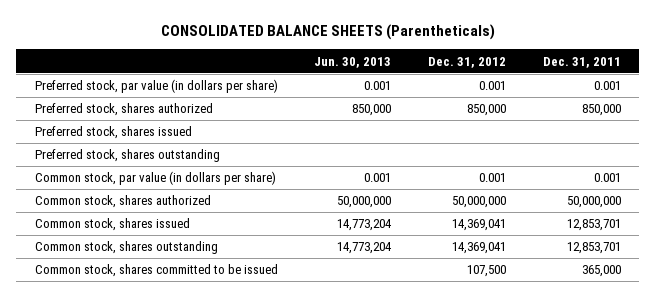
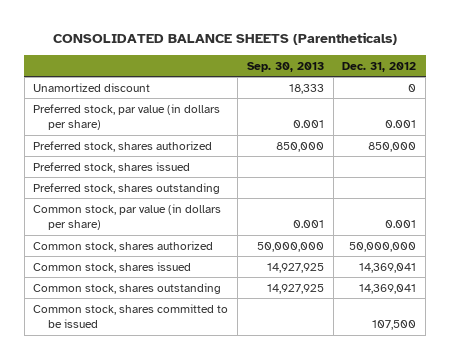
[314,56,392,68] Jun. 30, 2013 -> none
[542,56,621,68] Dec. 31, 2011 -> none
none -> [246,61,324,72] Sep. 30, 2013
none -> [33,82,151,92] Unamortized discount

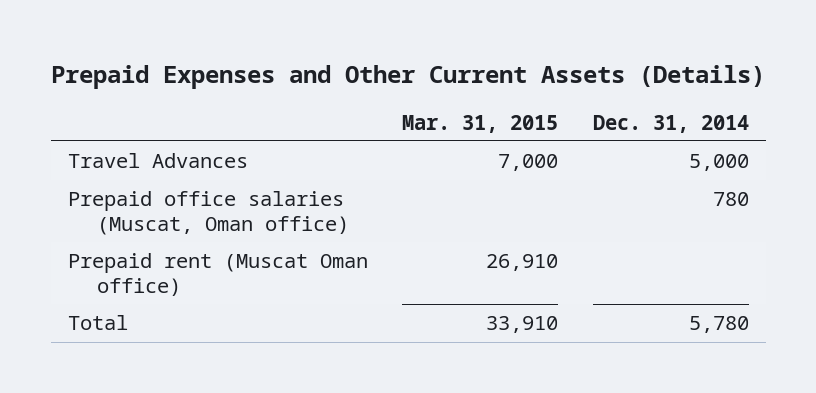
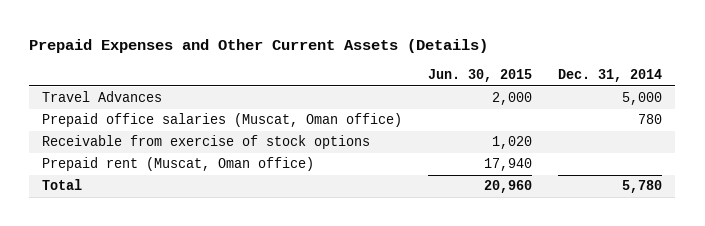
[402,114,559,133] Mar. 31, 2015 -> none
none -> [428,69,533,83] Jun. 30, 2015
none -> [42,135,371,150] Receivable from exercise of stock options
[67,253,368,296] Prepaid rent (Muscat Oman office) -> [42,157,315,172] Prepaid rent (Muscat, Oman office)

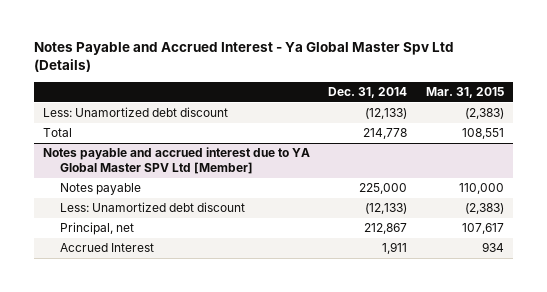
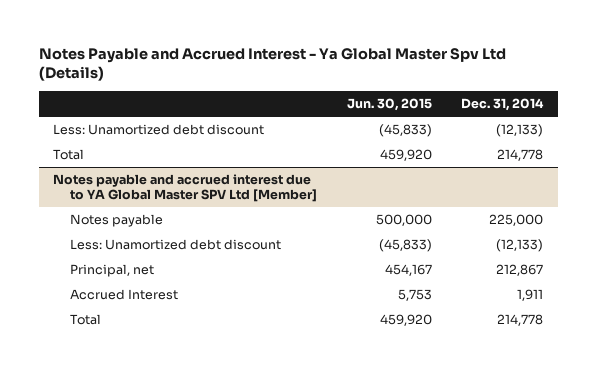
[425,87,504,99] Mar. 31, 2015 -> none
none -> [346,98,432,112] Jun. 30, 2015
none -> [70,314,102,326] Total

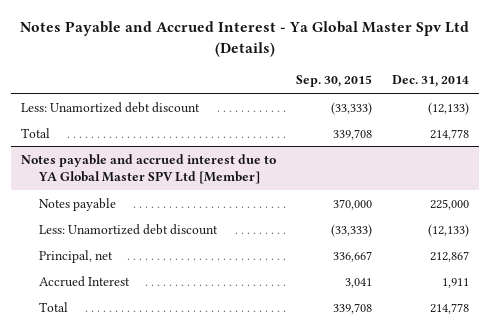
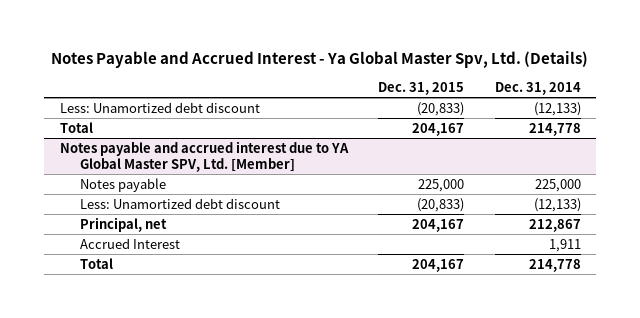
[19,21,469,58] Notes Payable and Accrued Interest - Ya Global Master Spv Ltd (Details) -> [51,51,589,69] Notes Payable and Accrued Interest - Ya Global Master Spv, Ltd. (Details)
[295,75,372,88] Sep. 30, 2015 -> none
none -> [378,82,465,96] Dec. 31, 2015
[21,153,277,184] Notes payable and accrued interest due to YA Global Master SPV Ltd [Member] -> [59,140,349,172] Notes payable and accrued interest due to YA Global Master SPV, Ltd. [Member]

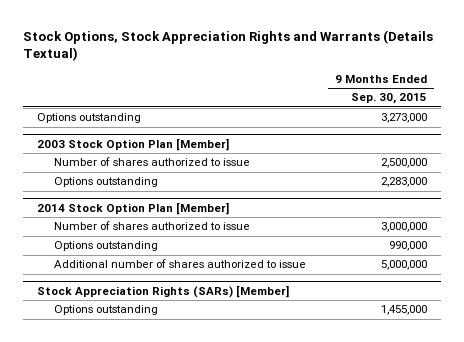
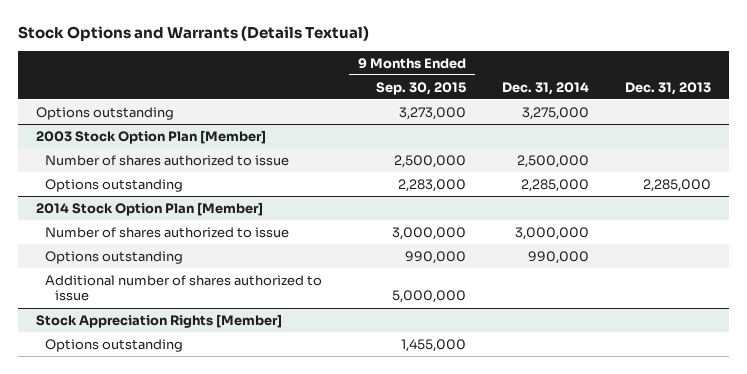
[23,29,434,62] Stock Options, Stock Appreciation Rights and Warrants (Details Textual) -> [18,26,370,42] Stock Options and Warrants (Details Textual)
none -> [501,81,589,95] Dec. 31, 2014
none -> [624,81,711,95] Dec. 31, 2013
[37,284,290,298] Stock Appreciation Rights (SARs) [Member] -> [36,313,283,328] Stock Appreciation Rights [Member]

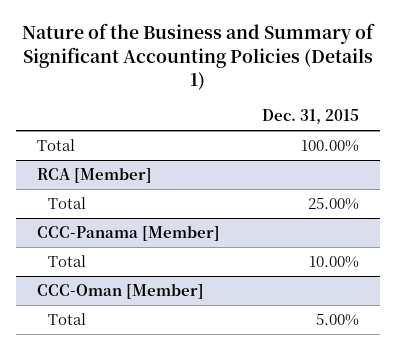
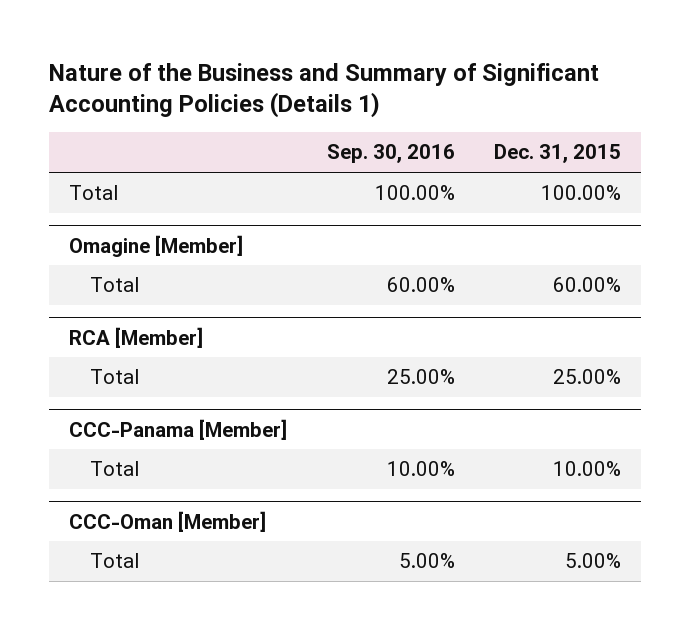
none -> [326,144,455,164] Sep. 30, 2016
none -> [68,234,243,257] Omagine [Member]
none -> [89,277,139,293] Total

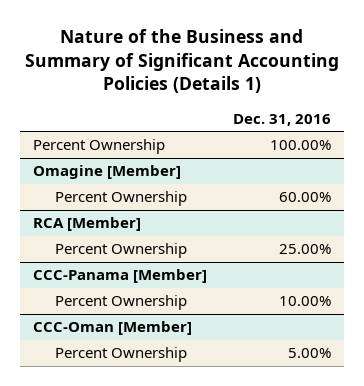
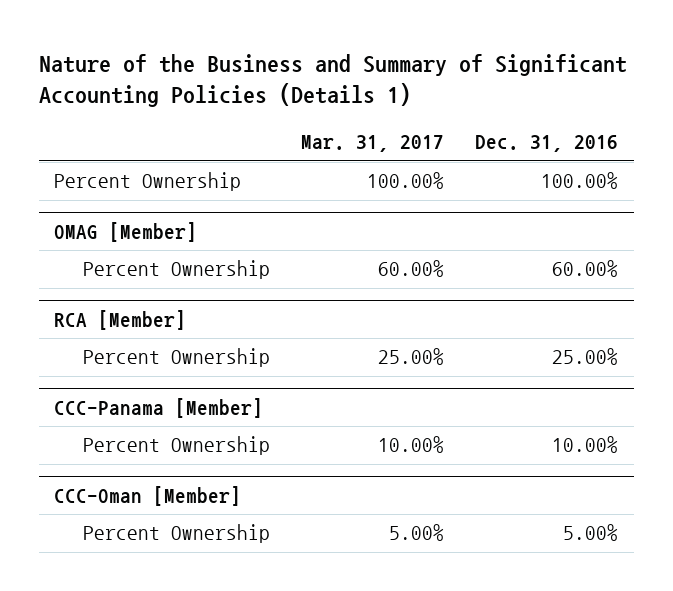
none -> [301,135,445,153] Mar. 31, 2017
[33,165,182,180] Omagine [Member] -> [54,222,198,243] OMAG [Member]

